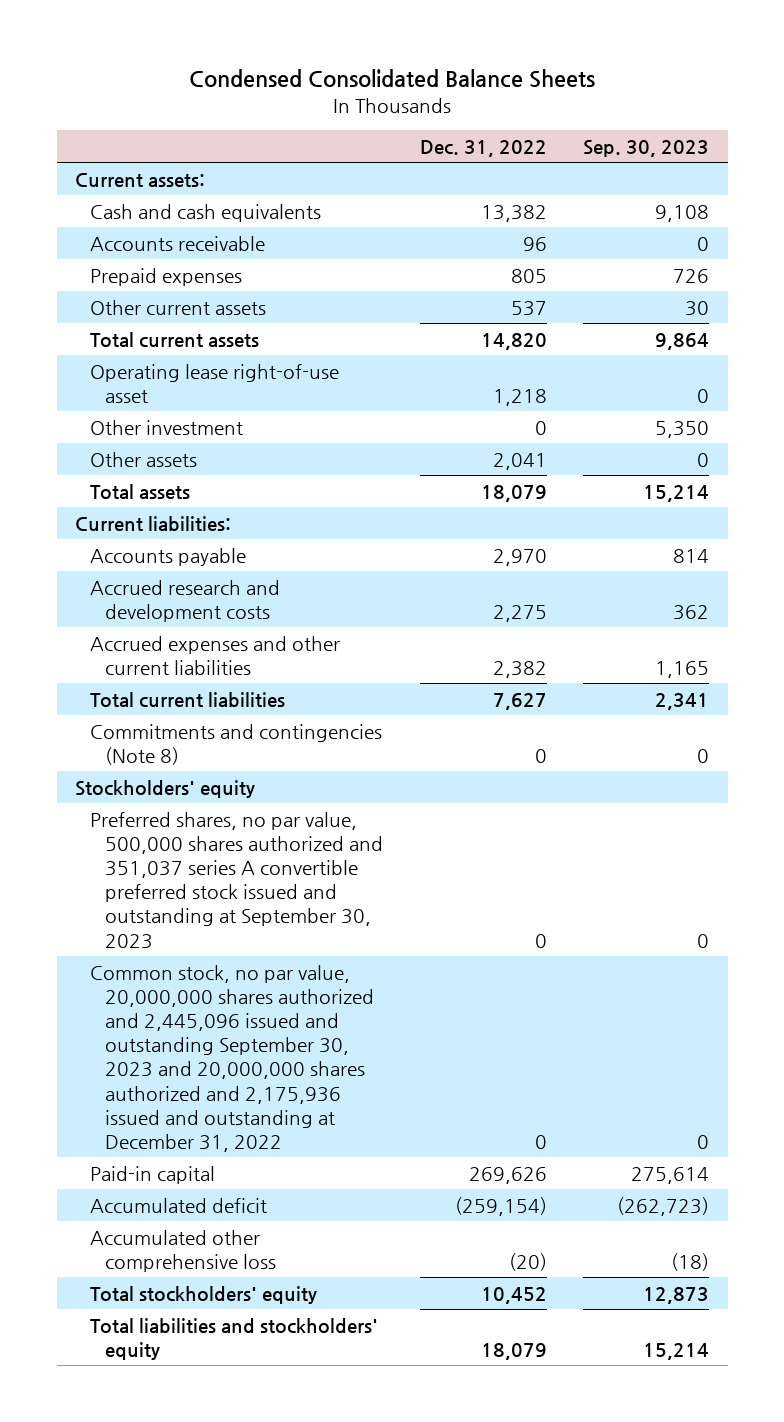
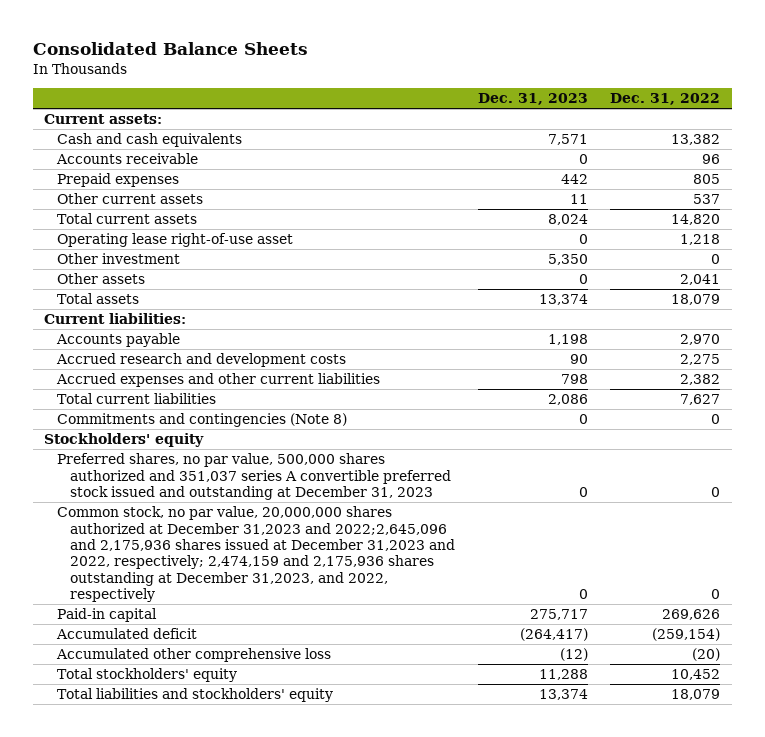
[189,69,596,89] Condensed Consolidated Balance Sheets -> [32,41,308,55] Consolidated Balance Sheets
[583,140,710,158] Sep. 30, 2023 -> none
none -> [477,93,588,106] Dec. 31, 2023
[90,811,384,949] Preferred shares, no par value, 500,000 shares authorized and 351,037 series A convertible preferred stock issued and outstanding at September 30, 2023 -> [57,453,452,500] Preferred shares, no par value, 500,000 shares authorized and 351,037 series A convertible preferred stock issued and outstanding at December 31, 2023
[90,964,375,1153] Common stock, no par value, 20,000,000 shares authorized and 2,445,096 issued and outstanding September 30, 2023 and 20,000,000 shares authorized and 2,175,936 issued and outstanding at December 31, 2022 -> [57,506,456,603] Common stock, no par value, 20,000,000 shares authorized at December 31,2023 and 2022;2,645,096 and 2,175,936 shares issued at December 31,2023 and 2022, respectively; 2,474,159 and 2,175,936 shares outstanding at December 31,2023, and 2022, respectively

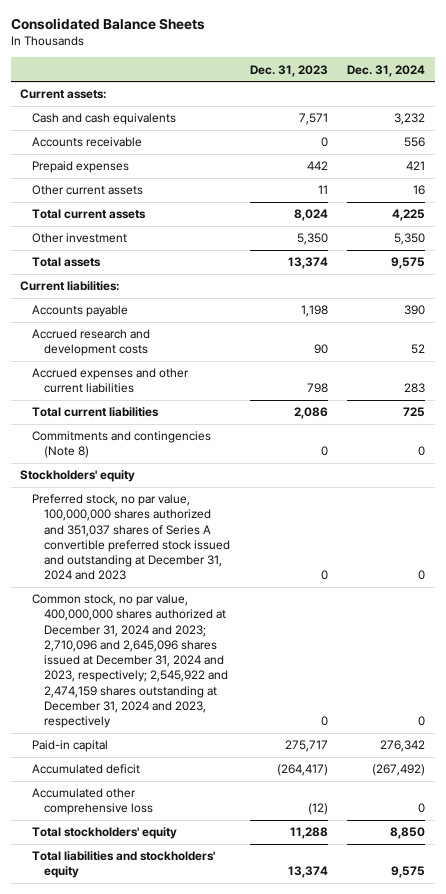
[610,93,721,106] Dec. 31, 2022 -> none
none -> [347,64,426,77] Dec. 31, 2024
[57,233,294,248] Operating lease right-of-use asset -> none
[57,273,146,285] Other assets -> none
[57,453,452,500] Preferred shares, no par value, 500,000 shares authorized and 351,037 series A convertible preferred stock issued and outstanding at December 31, 2023 -> [32,494,230,581] Preferred stock, no par value, 100,000,000 shares authorized and 351,037 shares of Series A convertible preferred stock issued and outstanding at December 31, 2024 and 2023
[57,506,456,603] Common stock, no par value, 20,000,000 shares authorized at December 31,2023 and 2022;2,645,096 and 2,175,936 shares issued at December 31,2023 and 2022, respectively; 2,474,159 and 2,175,936 shares outstanding at December 31,2023, and 2022, respectively -> [32,594,228,729] Common stock, no par value, 400,000,000 shares authorized at December 31, 2024 and 2023; 2,710,096 and 2,645,096 shares issued at December 31, 2024 and 2023, respectively; 2,545,922 and 2,474,159 shares outstanding at December 31, 2024 and 2023, respectively

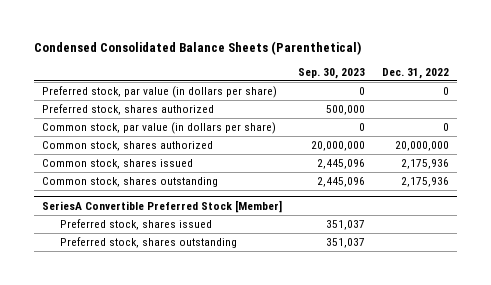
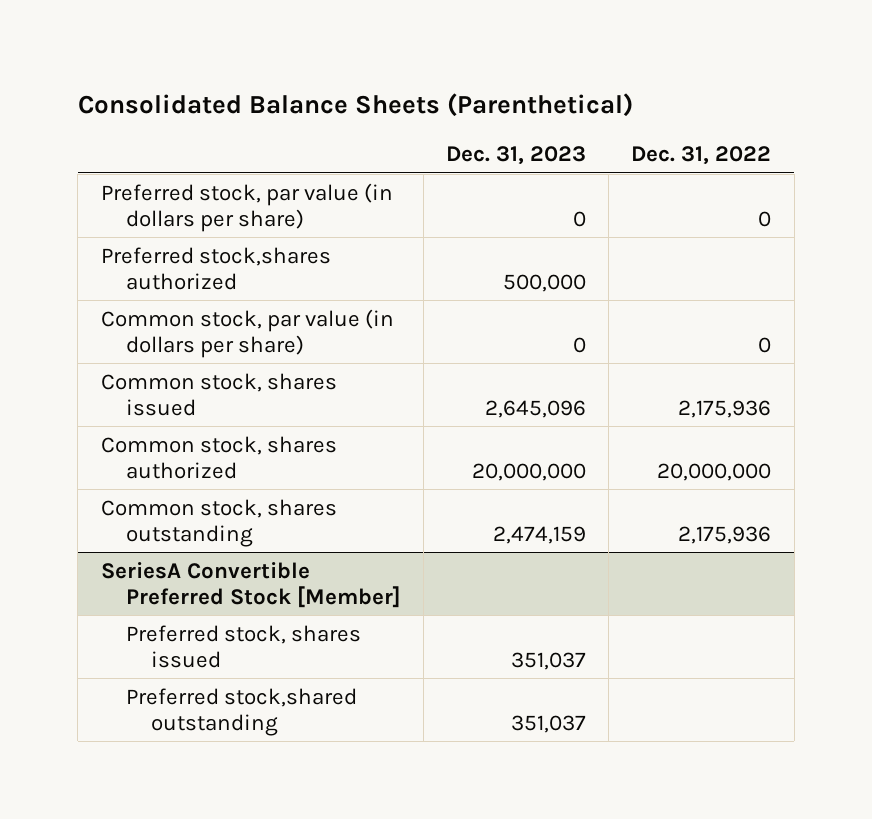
[33,40,361,55] Condensed Consolidated Balance Sheets (Parenthetical) -> [77,93,633,118] Consolidated Balance Sheets (Parenthetical)
[298,68,366,80] Sep. 30, 2023 -> none
none -> [446,146,587,166] Dec. 31, 2023
[41,104,214,116] Preferred stock, shares authorized -> [100,246,331,290] Preferred stock,shares authorized
[41,141,213,152] Common stock, shares authorized -> [100,435,337,479] Common stock, shares authorized
[59,237,237,249] Preferred stock, shares outstanding -> [125,687,357,736] Preferred stock,shared outstanding

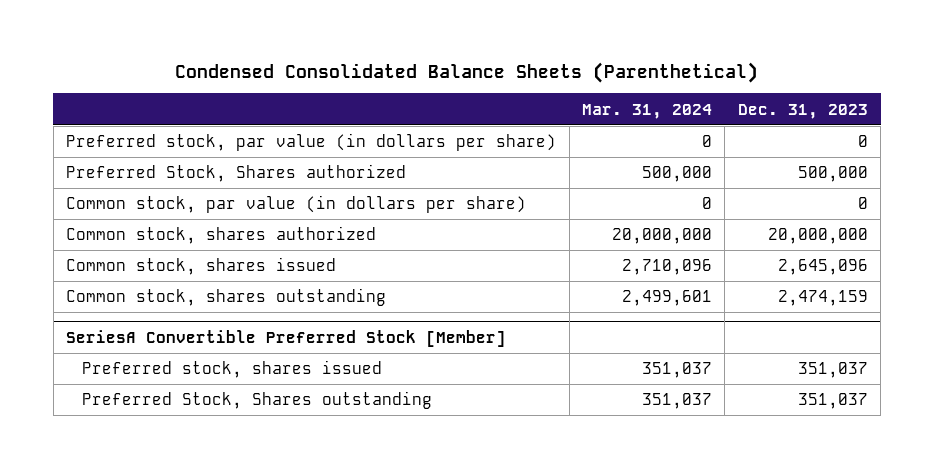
[77,93,633,118] Consolidated Balance Sheets (Parenthetical) -> [174,61,758,83] Condensed Consolidated Balance Sheets (Parenthetical)
[631,146,772,166] Dec. 31, 2022 -> none
none -> [581,103,712,119] Mar. 31, 2024
[100,246,331,290] Preferred stock,shares authorized -> [66,164,407,183] Preferred Stock, Shares authorized
[100,372,337,416] Common stock, shares issued -> [66,257,337,276] Common stock, shares issued
[125,687,357,736] Preferred stock,shared outstanding -> [81,391,432,410] Preferred Stock, Shares outstanding

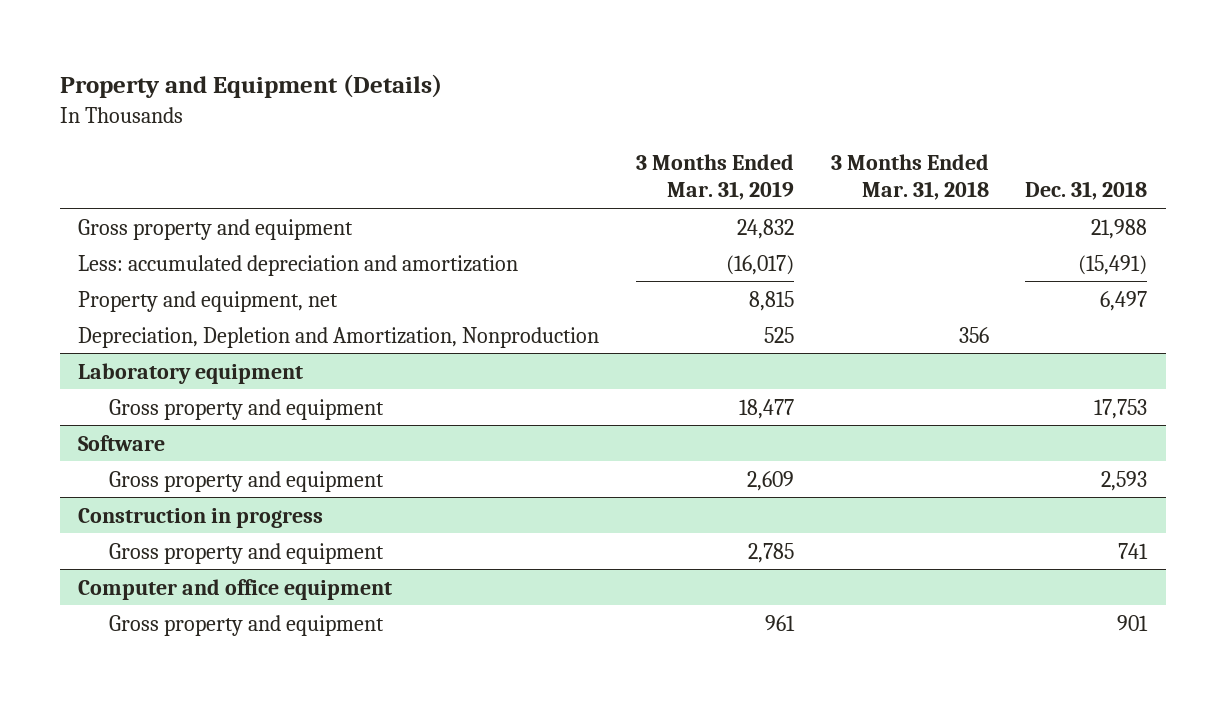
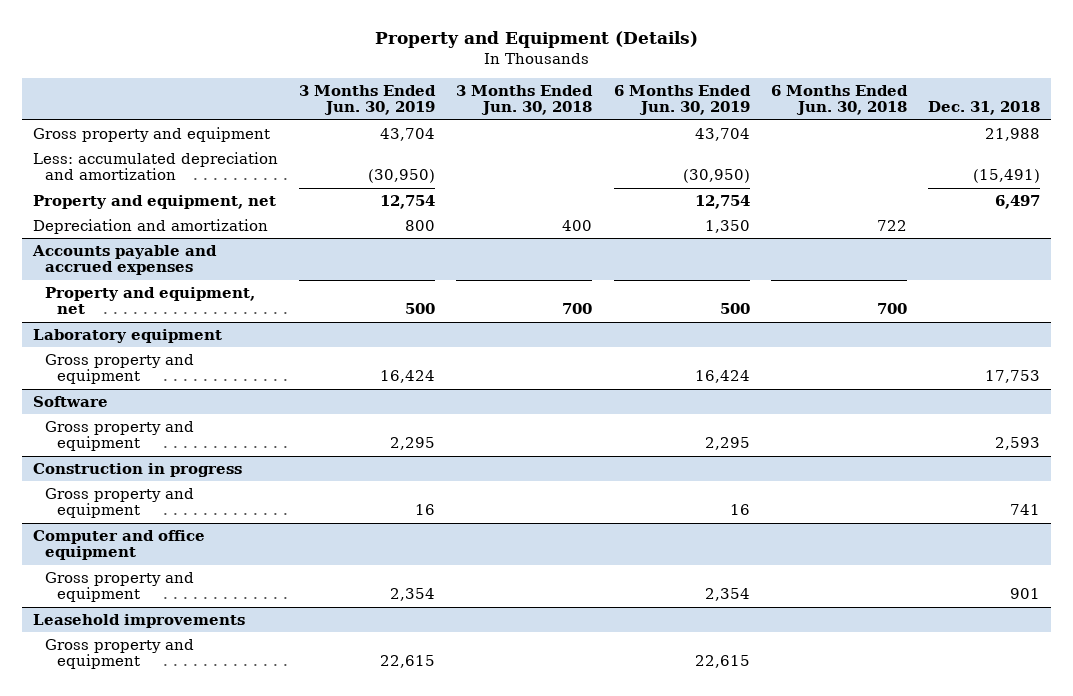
[635,154,794,201] 3 Months Ended Mar. 31, 2019 -> none
[830,154,989,201] 3 Months Ended Mar. 31, 2018 -> none
none -> [299,84,437,116] 3 Months Ended Jun. 30, 2019
none -> [456,84,594,116] 3 Months Ended Jun. 30, 2018
none -> [613,84,751,116] 6 Months Ended Jun. 30, 2019
none -> [771,84,909,116] 6 Months Ended Jun. 30, 2018
[78,326,600,348] Depreciation, Depletion and Amortization, Nonproduction -> [32,218,268,234] Depreciation and amortization
none -> [31,244,217,276] Accounts payable and accrued expenses
none -> [44,286,255,315] Property and equipment, net
none -> [32,613,245,628] Leasehold improvements
none -> [44,638,194,670] Gross property and equipment

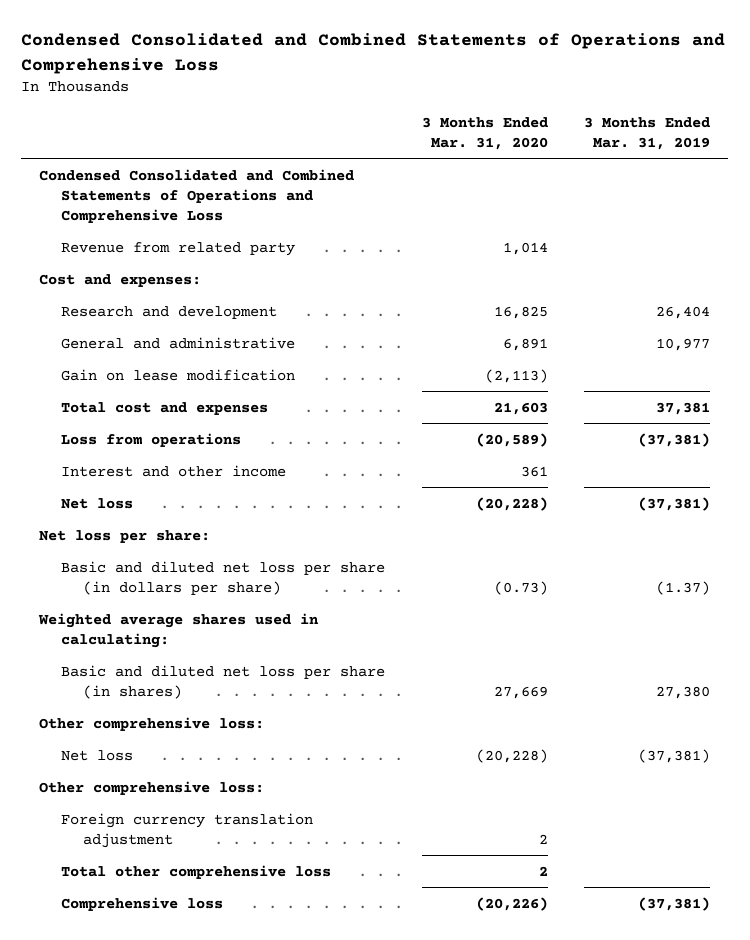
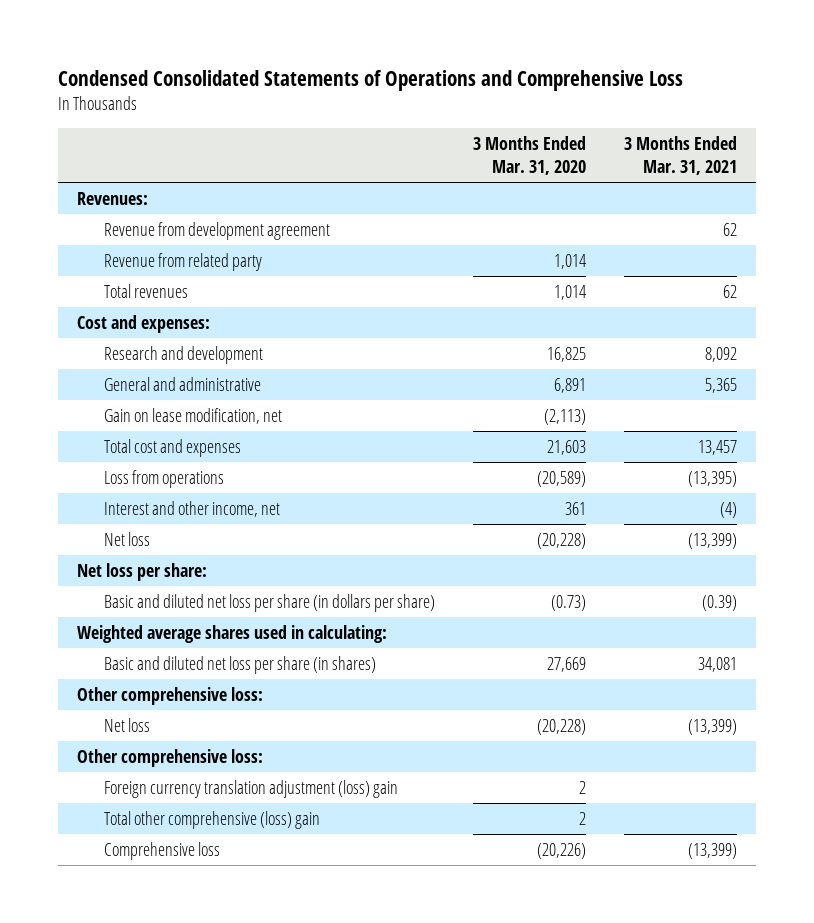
[21,33,726,74] Condensed Consolidated and Combined Statements of Operations and Comprehensive Loss -> [58,70,684,92] Condensed Consolidated Statements of Operations and Comprehensive Loss
[584,116,711,150] 3 Months Ended Mar. 31, 2019 -> none
none -> [623,136,737,176] 3 Months Ended Mar. 31, 2021
[39,168,355,223] Condensed Consolidated and Combined Statements of Operations and Comprehensive Loss -> none
none -> [77,192,149,206] Revenues:
none -> [103,222,330,241] Revenue from development agreement
none -> [103,284,188,299] Total revenues
[61,368,296,381] Gain on lease modification -> [103,408,282,425] Gain on lease modification, net
[61,464,287,477] Interest and other income -> [103,501,280,518] Interest and other income, net
[61,812,314,848] Foreign currency translation adjustment -> [103,780,398,799] Foreign currency translation adjustment (loss) gain
[61,864,332,879] Total other comprehensive loss -> [103,811,320,830] Total other comprehensive (loss) gain

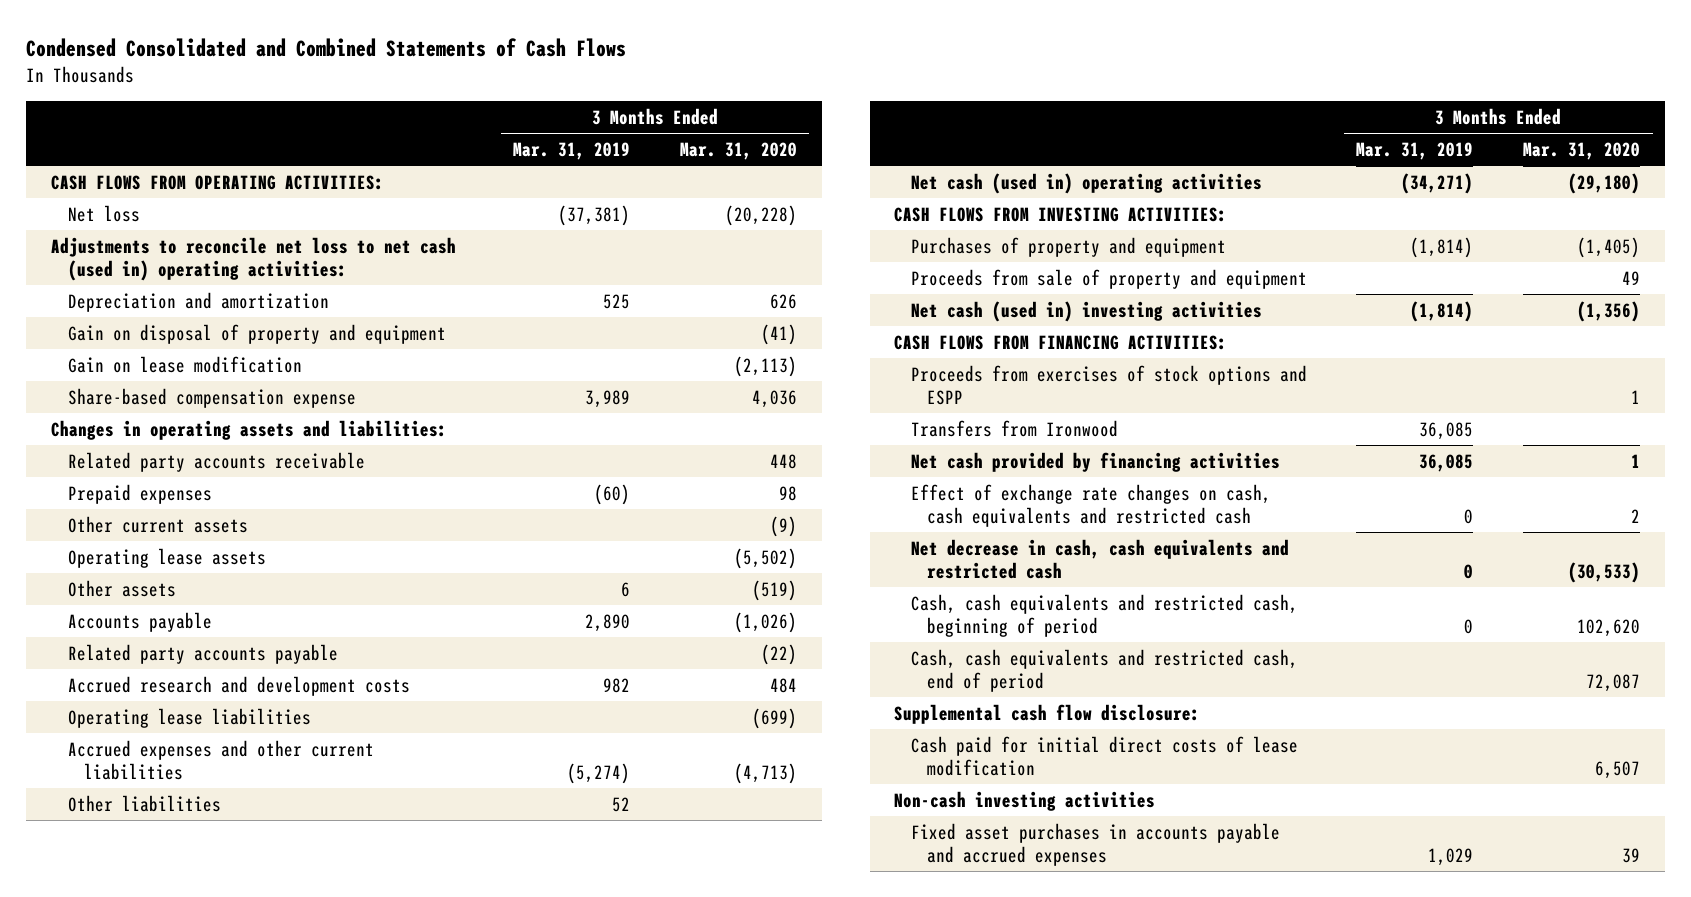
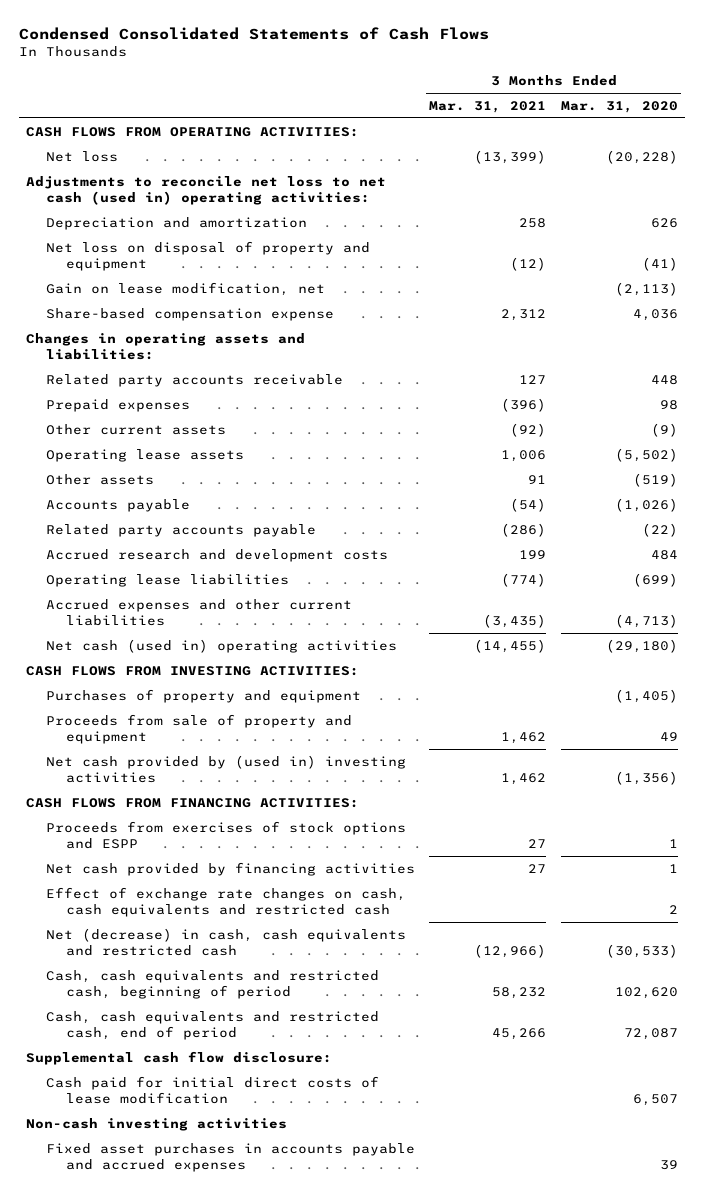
[26,38,627,58] Condensed Consolidated and Combined Statements of Cash Flows -> [19,26,490,40] Condensed Consolidated Statements of Cash Flows
[513,142,631,161] Mar. 31, 2019 -> none
none -> [429,100,547,113] Mar. 31, 2021
[67,323,446,344] Gain on disposal of property and equipment -> [46,240,371,271] Net loss on disposal of property and equipment
[67,355,302,373] Gain on lease modification -> [46,281,326,296] Gain on lease modification, net
[67,794,221,812] Other liabilities -> none
[910,300,1262,322] Net cash (used in) investing activities -> [46,754,407,783] Net cash provided by (used in) investing activities
[910,419,1118,437] Transfers from Ironwood -> none
[910,538,1289,579] Net decrease in cash, cash equivalents and restricted cash -> [46,927,407,956] Net (decrease) in cash, cash equivalents and restricted cash

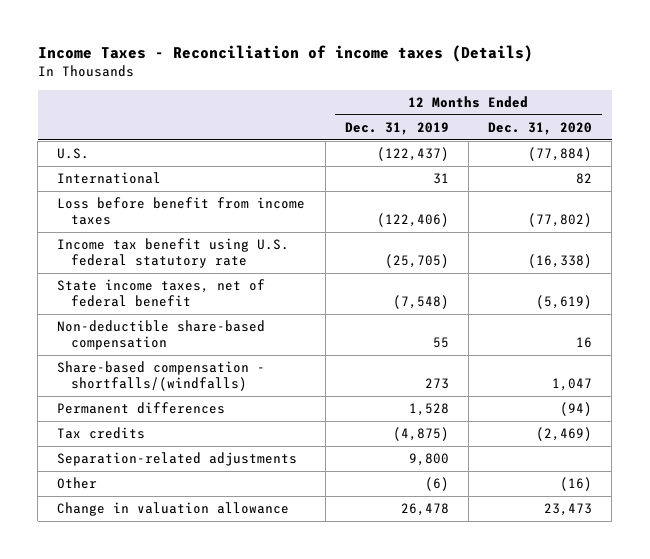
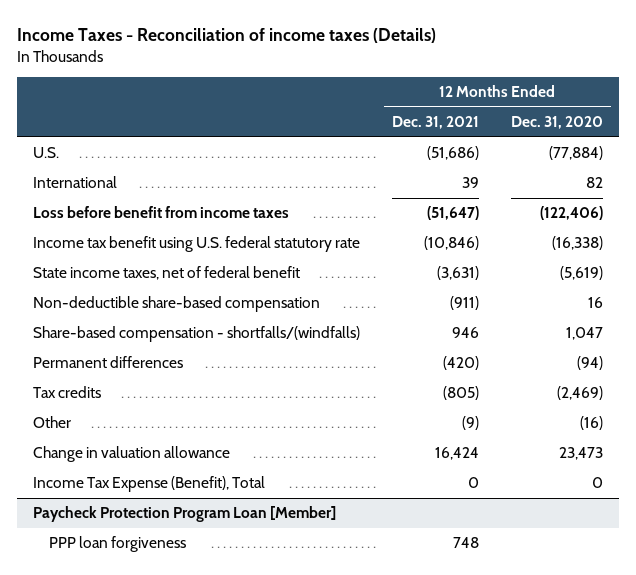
[344,121,449,135] Dec. 31, 2019 -> none
none -> [391,116,479,130] Dec. 31, 2021
[528,212,593,227] (77,802) -> [539,206,603,221] (122,406)
[57,452,298,467] Separation-related adjustments -> none
none -> [33,476,266,493] Income Tax Expense (Benefit), Total
none -> [33,506,337,523] Paycheck Protection Program Loan [Member]
none -> [49,536,187,553] PPP loan forgiveness

